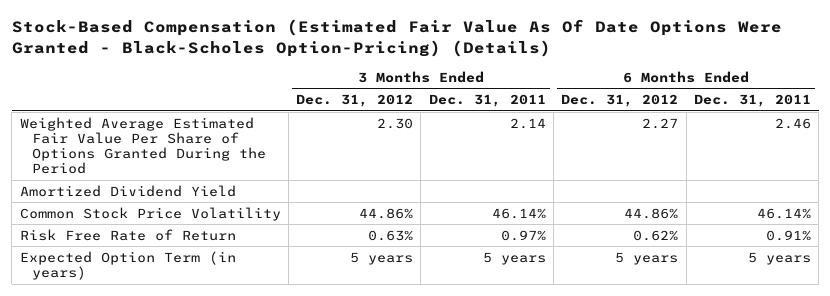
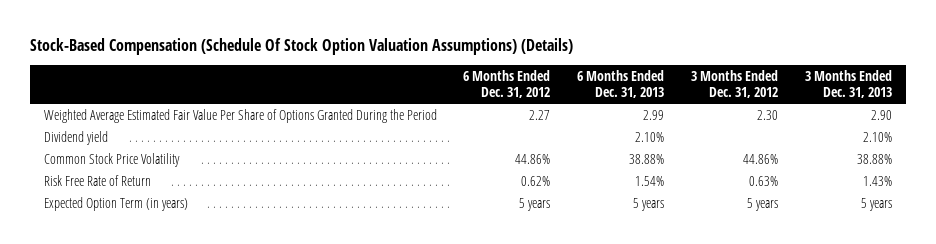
[11,19,782,57] Stock-Based Compensation (Estimated Fair Value As Of Date Options Were Granted - Black-Scholes Option-Pricing) (Details) -> [30,38,574,56] Stock-Based Compensation (Schedule Of Stock Option Valuation Assumptions) (Details)
[428,94,546,108] Dec. 31, 2011 -> none
[693,94,811,108] Dec. 31, 2011 -> none
none -> [577,70,665,99] 6 Months Ended Dec. 31, 2013
none -> [805,70,893,99] 3 Months Ended Dec. 31, 2013
[19,184,236,197] Amortized Dividend Yield -> [43,130,108,145] Dividend yield

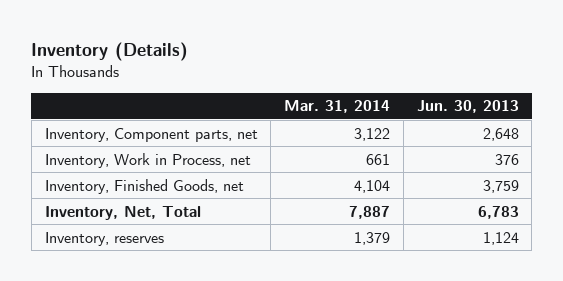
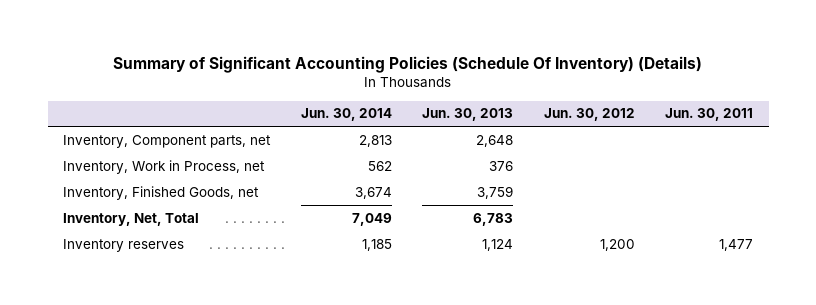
[31,41,189,61] Inventory (Details) -> [113,55,703,73] Summary of Significant Accounting Policies (Schedule Of Inventory) (Details)
[284,100,391,114] Mar. 31, 2014 -> none
none -> [300,108,392,122] Jun. 30, 2014
none -> [543,108,635,122] Jun. 30, 2012
none -> [665,108,754,122] Jun. 30, 2011
[44,231,164,246] Inventory, reserves -> [62,238,184,252] Inventory reserves

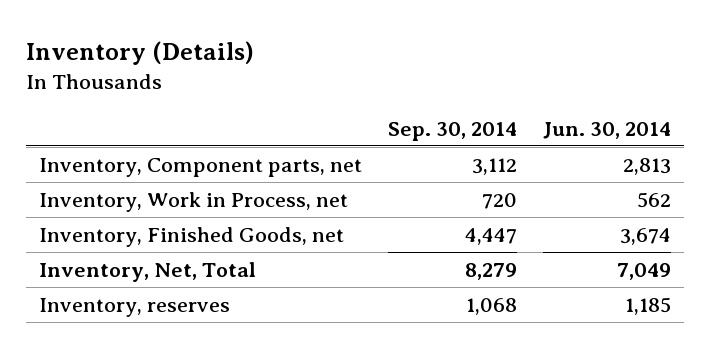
[113,55,703,73] Summary of Significant Accounting Policies (Schedule Of Inventory) (Details) -> [26,40,255,65] Inventory (Details)
[422,108,514,122] Jun. 30, 2013 -> none
[543,108,635,122] Jun. 30, 2012 -> none
[665,108,754,122] Jun. 30, 2011 -> none
none -> [387,121,517,141] Sep. 30, 2014
[62,238,184,252] Inventory reserves -> [39,297,231,317] Inventory, reserves

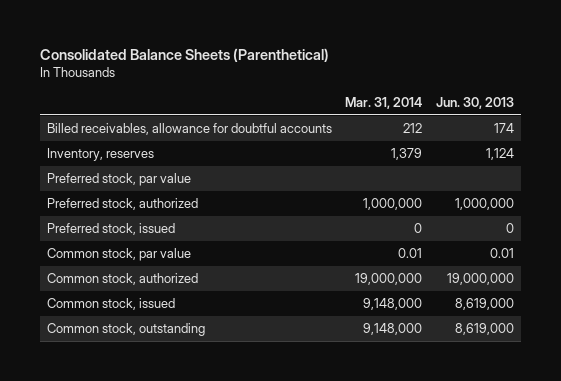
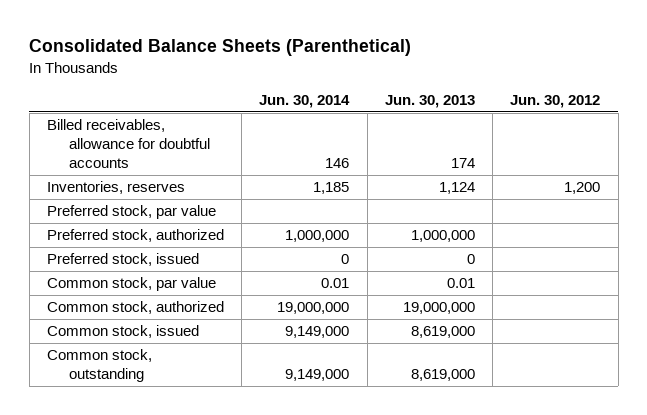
[345,96,423,109] Mar. 31, 2014 -> none
none -> [259,95,351,109] Jun. 30, 2014
none -> [510,95,601,109] Jun. 30, 2012
[46,148,154,162] Inventory, reserves -> [46,181,185,195] Inventories, reserves

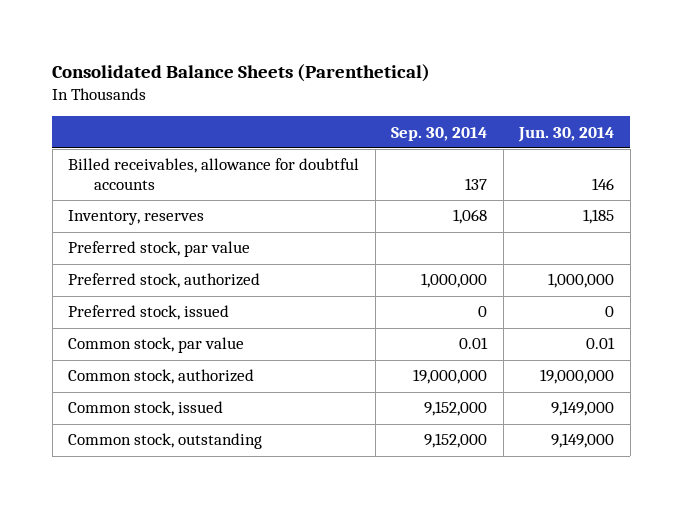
[384,95,475,109] Jun. 30, 2013 -> none
[510,95,601,109] Jun. 30, 2012 -> none
none -> [391,126,488,141] Sep. 30, 2014
[46,181,185,195] Inventories, reserves -> [68,210,205,226] Inventory, reserves

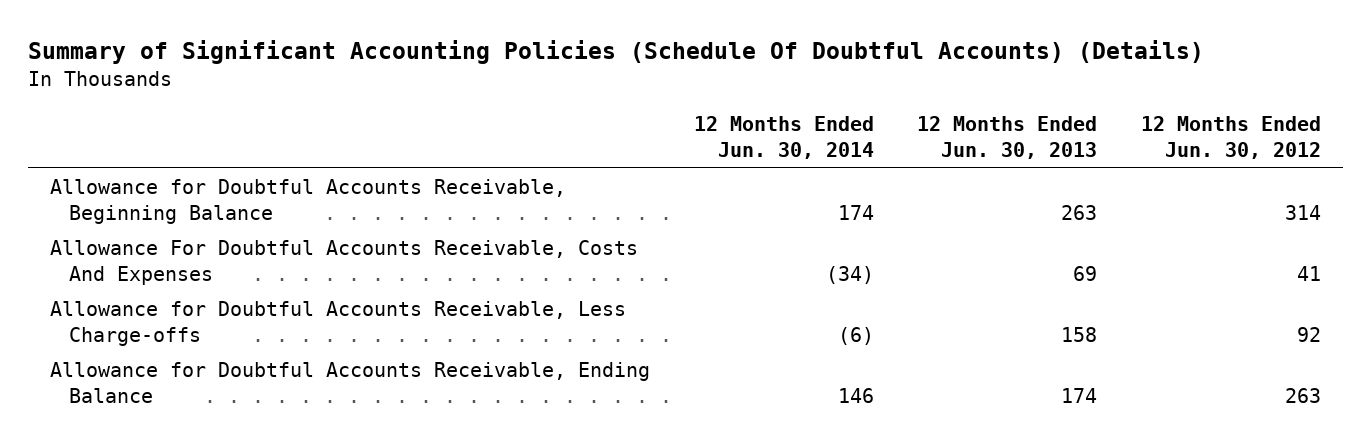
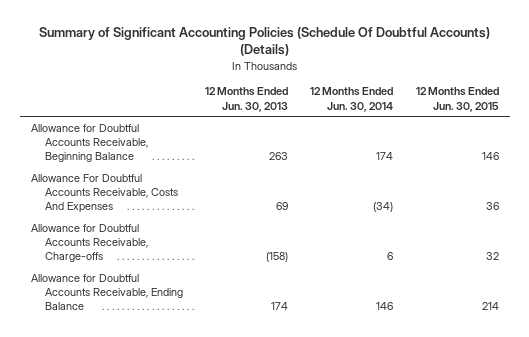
[1140,116,1321,160] 12 Months Ended Jun. 30, 2012 -> none
none -> [415,87,499,112] 12 Months Ended Jun. 30, 2015
[49,301,626,346] Allowance for Doubtful Accounts Receivable, Less Charge-offs -> [30,223,148,263] Allowance for Doubtful Accounts Receivable, Charge-offs
[837,326,874,345] (6) -> [387,252,394,261] 6
[1061,326,1098,342] 158 -> [266,252,289,263] (158)

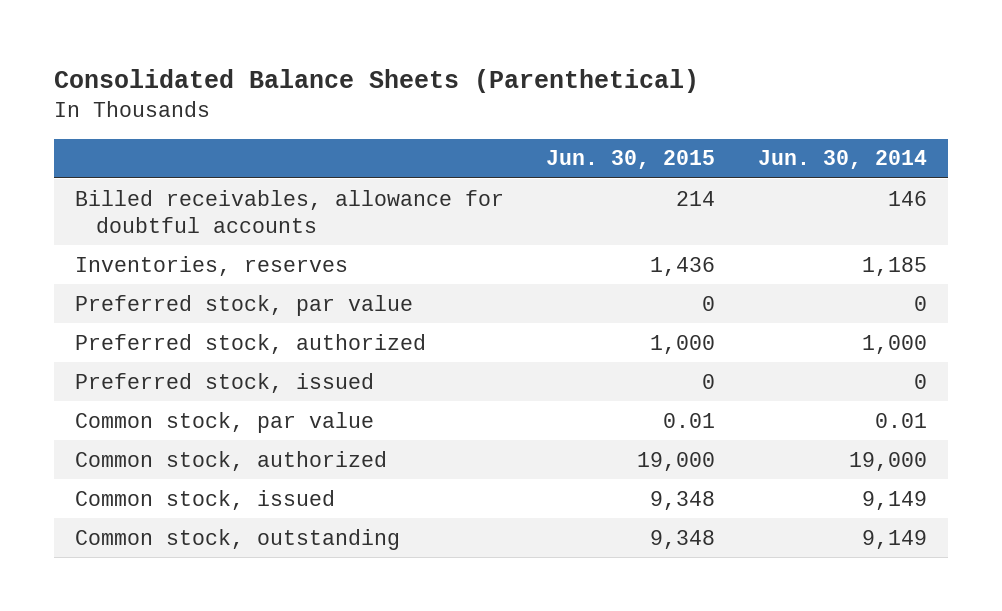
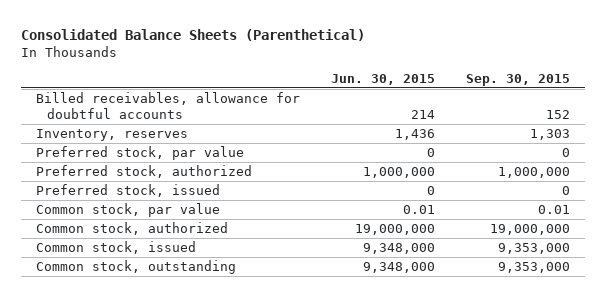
[757,150,927,170] Jun. 30, 2014 -> none
none -> [465,73,570,86] Sep. 30, 2015
[75,255,349,276] Inventories, reserves -> [36,129,189,142] Inventory, reserves
[650,334,716,354] 1,000 -> [362,167,435,179] 1,000,000
[637,451,716,471] 19,000 -> [354,224,435,236] 19,000,000
[650,490,716,510] 9,348 -> [362,243,435,255] 9,348,000
[650,529,716,549] 9,348 -> [362,262,435,274] 9,348,000

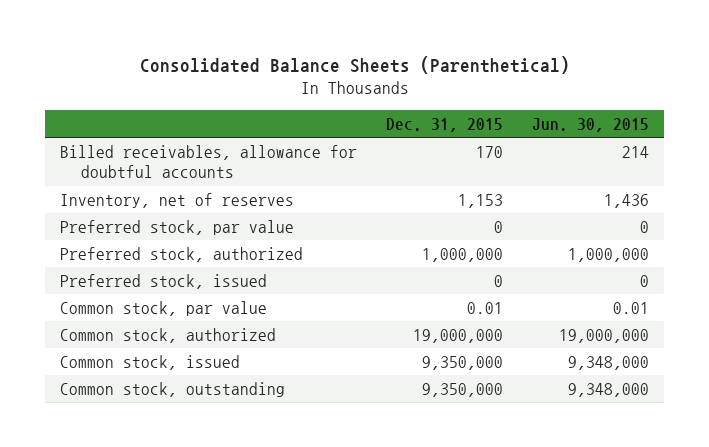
[465,73,570,86] Sep. 30, 2015 -> none
none -> [386,117,504,132] Dec. 31, 2015
[36,129,189,142] Inventory, reserves -> [60,192,295,208] Inventory, net of reserves

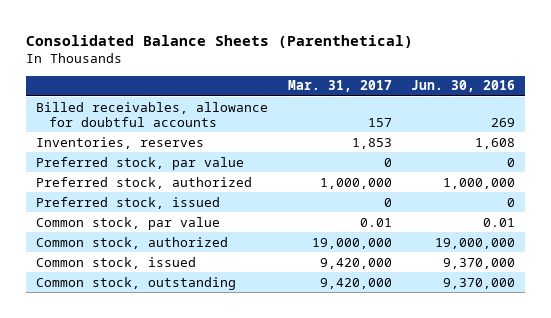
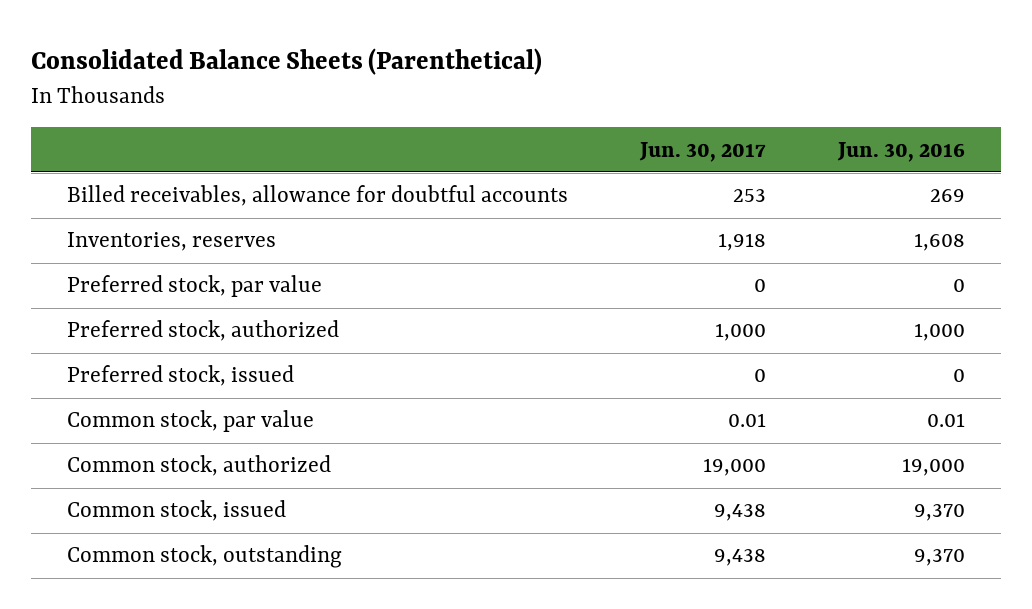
[287,80,392,93] Mar. 31, 2017 -> none
none -> [639,141,767,162] Jun. 30, 2017
[443,177,516,189] 1,000,000 -> [913,323,965,342] 1,000
[435,237,516,249] 19,000,000 -> [901,458,965,477] 19,000
[443,257,516,269] 9,370,000 -> [913,504,965,522] 9,370
[443,277,516,289] 9,370,000 -> [913,549,965,567] 9,370

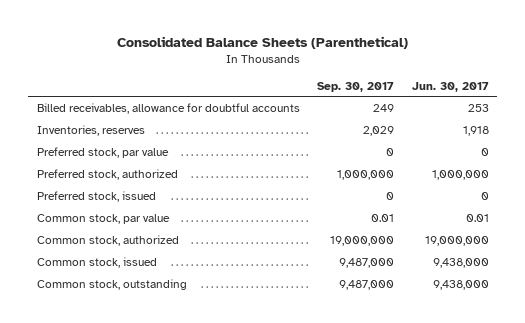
[836,141,965,162] Jun. 30, 2016 -> none
none -> [317,81,395,92] Sep. 30, 2017
[715,323,767,342] 1,000 -> [431,169,489,180] 1,000,000
[703,458,767,477] 19,000 -> [424,235,489,246] 19,000,000
[714,504,767,522] 9,438 -> [432,257,489,268] 9,438,000
[714,549,767,567] 9,438 -> [432,279,489,290] 9,438,000

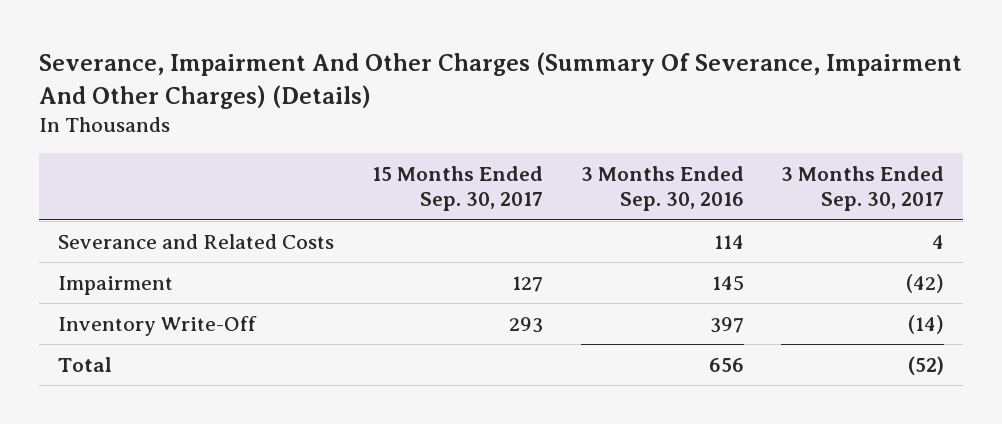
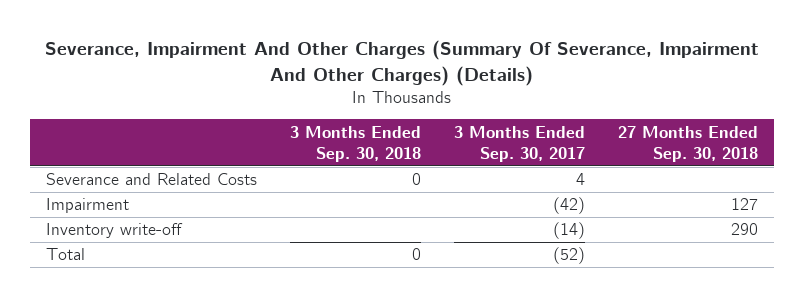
[371,165,543,212] 15 Months Ended Sep. 30, 2017 -> none
[580,165,744,212] 3 Months Ended Sep. 30, 2016 -> none
none -> [289,125,421,162] 3 Months Ended Sep. 30, 2018
none -> [617,125,758,162] 27 Months Ended Sep. 30, 2018
[57,315,257,336] Inventory Write-Off -> [45,223,183,239] Inventory write-off

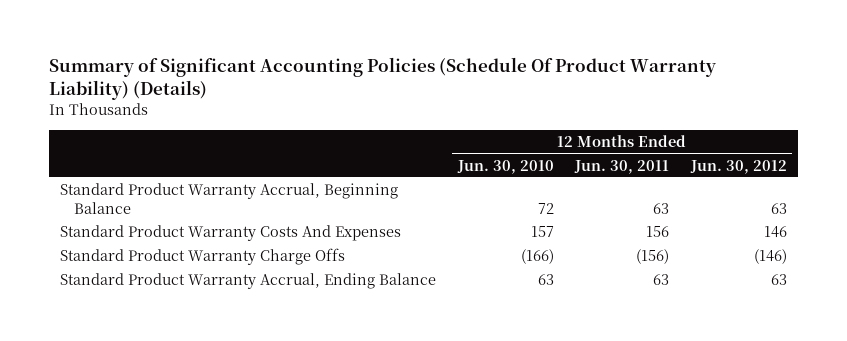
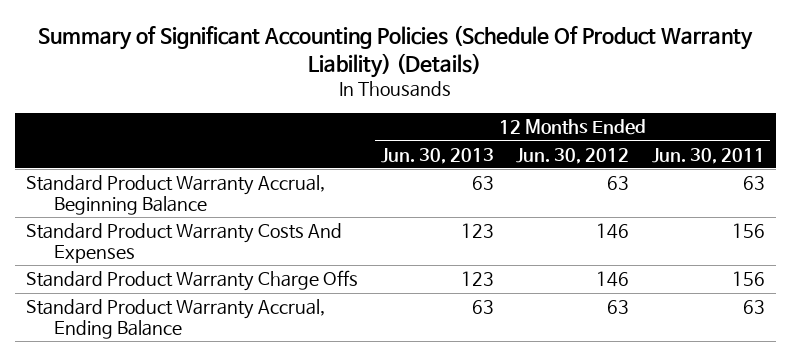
[456,159,554,174] Jun. 30, 2010 -> none
none -> [380,147,494,164] Jun. 30, 2013
[636,249,670,265] (156) -> [731,271,765,287] 156
[753,249,787,265] (146) -> [596,271,630,288] 146

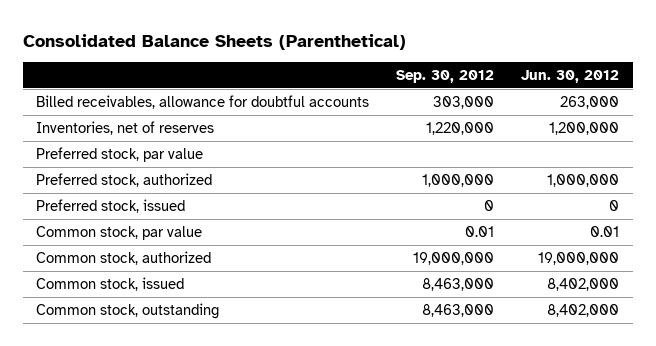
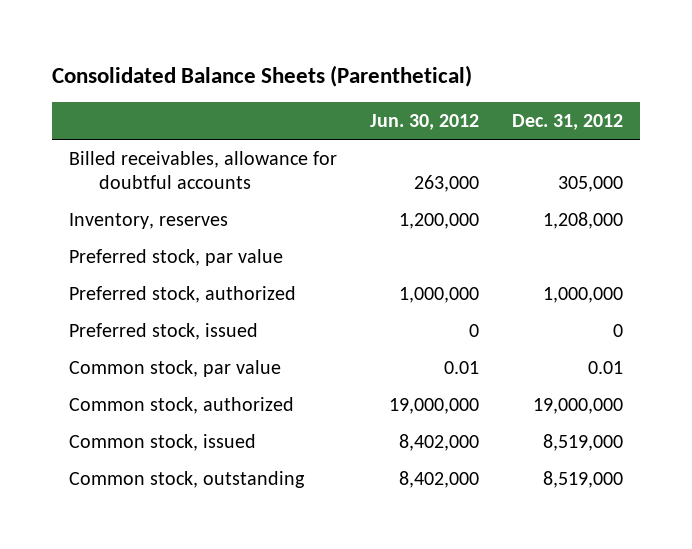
[396,69,495,83] Sep. 30, 2012 -> none
none -> [512,114,624,131] Dec. 31, 2012
[36,121,215,136] Inventories, net of reserves -> [68,212,228,229] Inventory, reserves

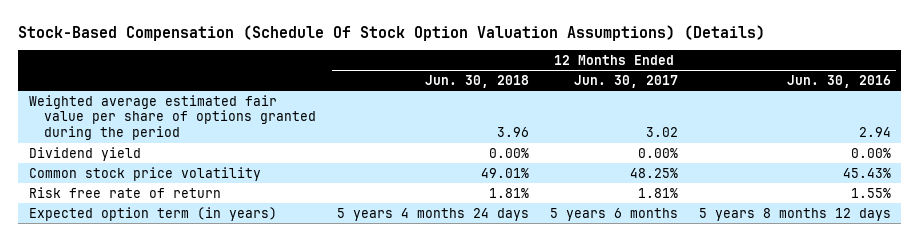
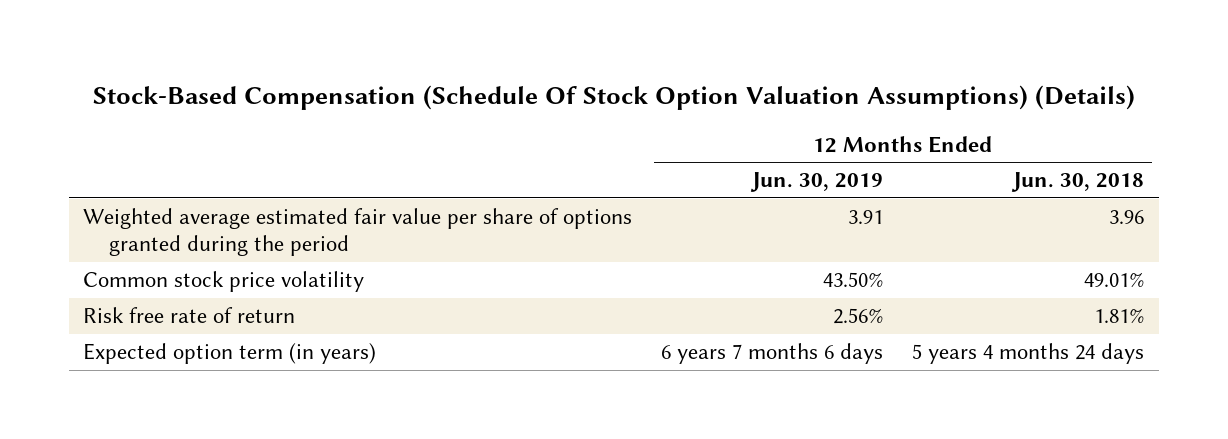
[573,74,678,88] Jun. 30, 2017 -> none
[786,74,891,88] Jun. 30, 2016 -> none
none -> [750,172,884,193] Jun. 30, 2019
[28,146,141,161] Dividend yield -> none

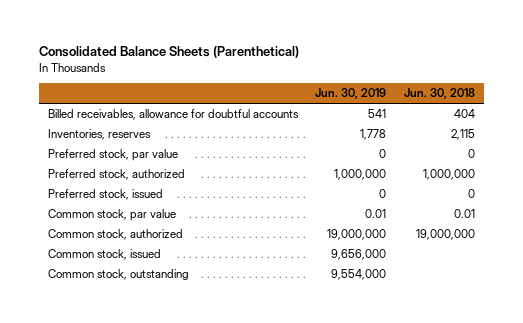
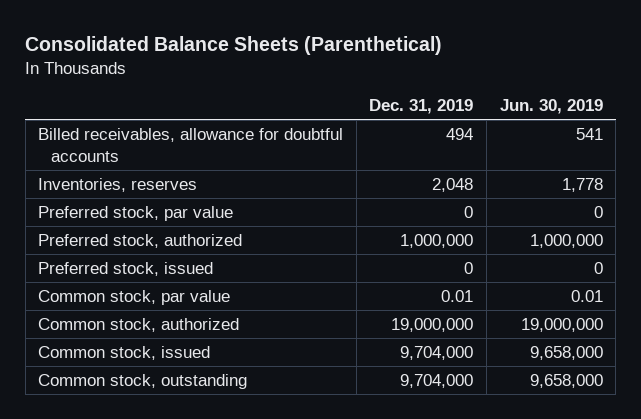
[403,88,475,100] Jun. 30, 2018 -> none
none -> [369,98,474,114] Dec. 31, 2019
[331,249,387,261] 9,656,000 -> [529,345,603,360] 9,658,000
[331,269,387,281] 9,554,000 -> [529,373,603,388] 9,658,000

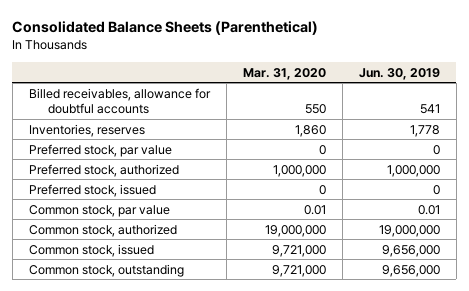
[369,98,474,114] Dec. 31, 2019 -> none
none -> [242,67,326,80] Mar. 31, 2020
[529,345,603,360] 9,658,000 -> [381,244,440,257] 9,656,000
[529,373,603,388] 9,658,000 -> [381,264,440,277] 9,656,000

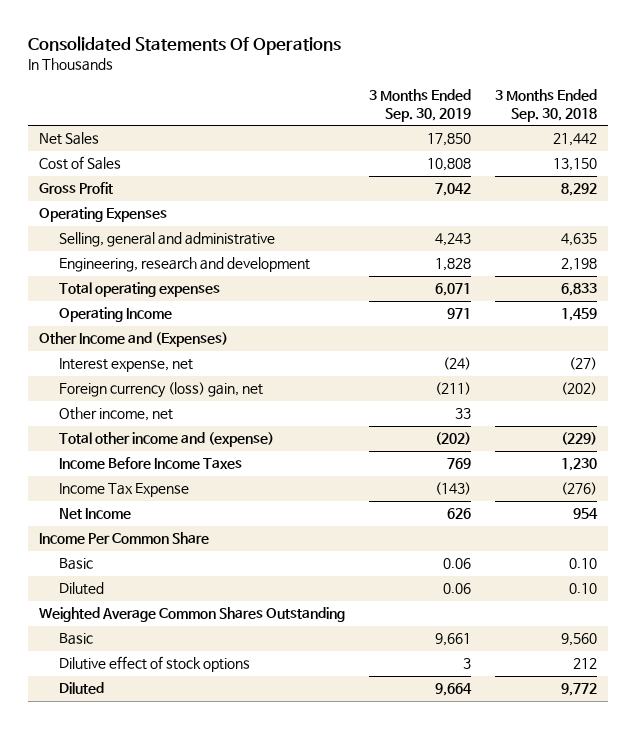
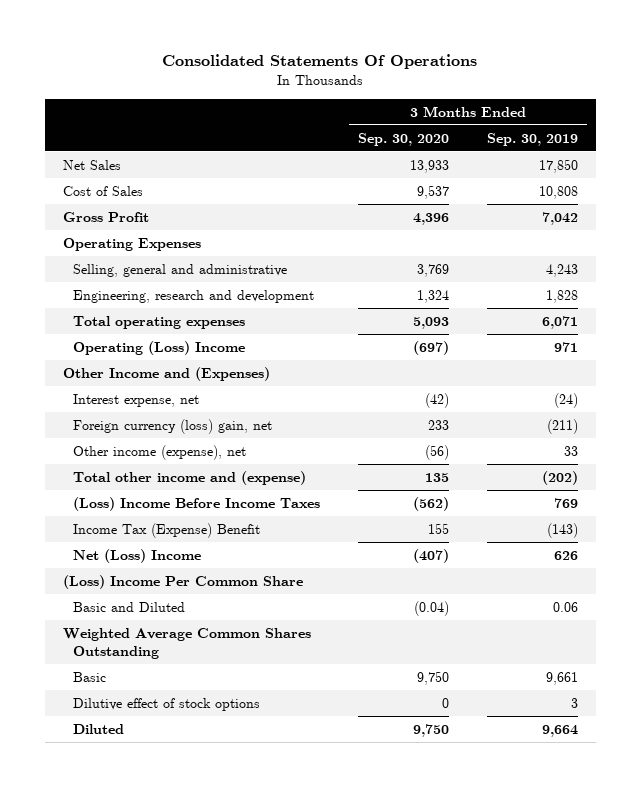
[494,89,597,122] 3 Months Ended Sep. 30, 2018 -> none
none -> [357,132,449,146] Sep. 30, 2020
[58,307,172,323] Operating Income -> [73,340,246,355] Operating (Loss) Income
[58,407,173,422] Other income, net -> [73,444,247,460] Other income (expense), net
[58,558,93,571] Basic -> none
[58,582,104,596] Diluted -> none
[58,457,242,470] Income Before Income Taxes -> [73,496,321,511] (Loss) Income Before Income Taxes
[58,483,189,498] Income Tax Expense -> [73,522,261,538] Income Tax (Expense) Benefit
[58,508,131,520] Net Income -> [73,548,202,563] Net (Loss) Income
[39,532,210,545] Income Per Common Share -> [63,574,304,589] (Loss) Income Per Common Share
none -> [73,601,186,612] Basic and Diluted

